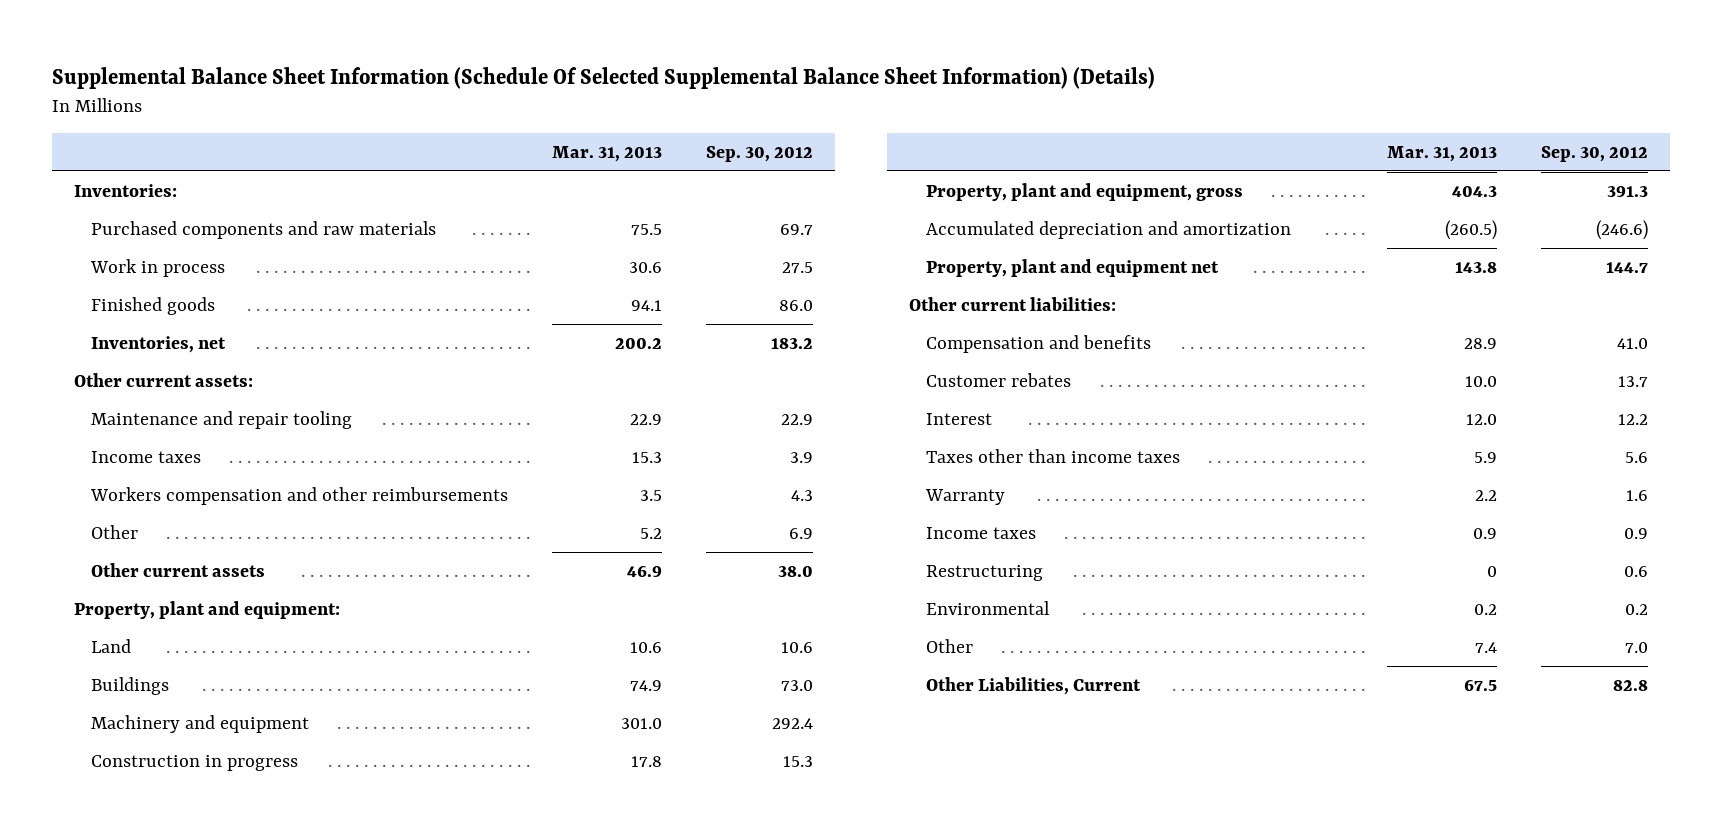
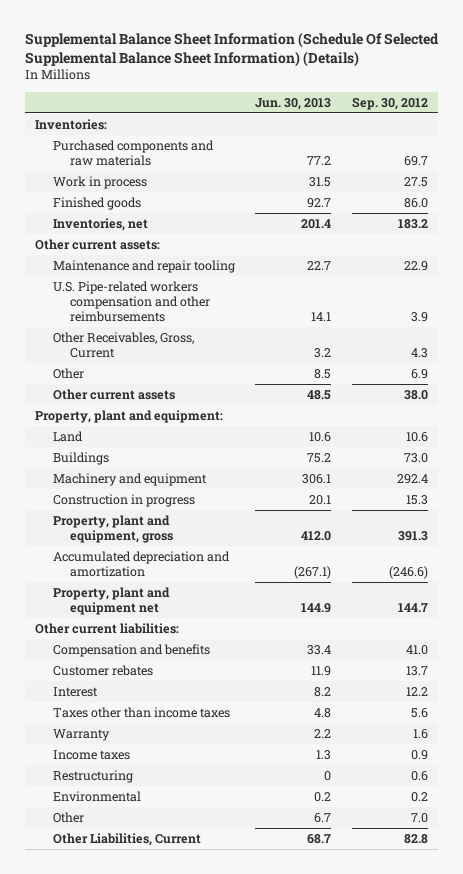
[551,145,662,162] Mar. 31, 2013 -> none
none -> [255,97,332,110] Jun. 30, 2013
[90,450,201,463] Income taxes -> none
[89,486,508,505] Workers compensation and other reimbursements -> [52,280,211,322] U.S. Pipe-related workers compensation and other reimbursements
[790,489,813,501] 4.3 -> [410,311,428,322] 3.9
none -> [52,331,194,358] Other Receivables, Gross, Current

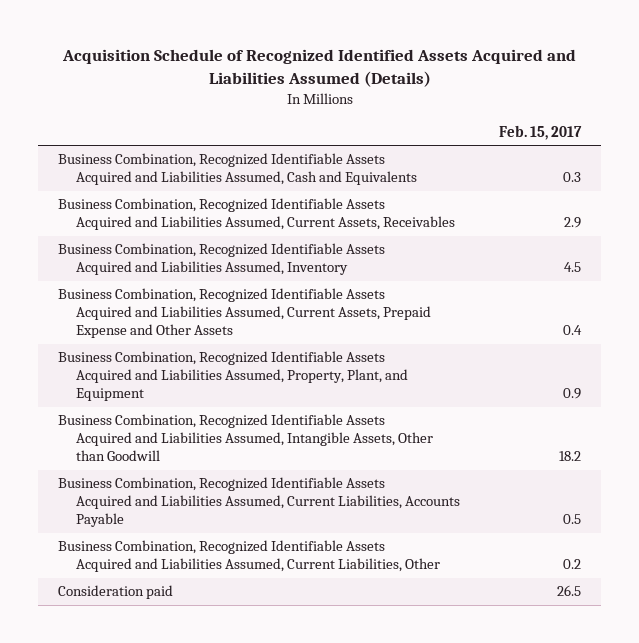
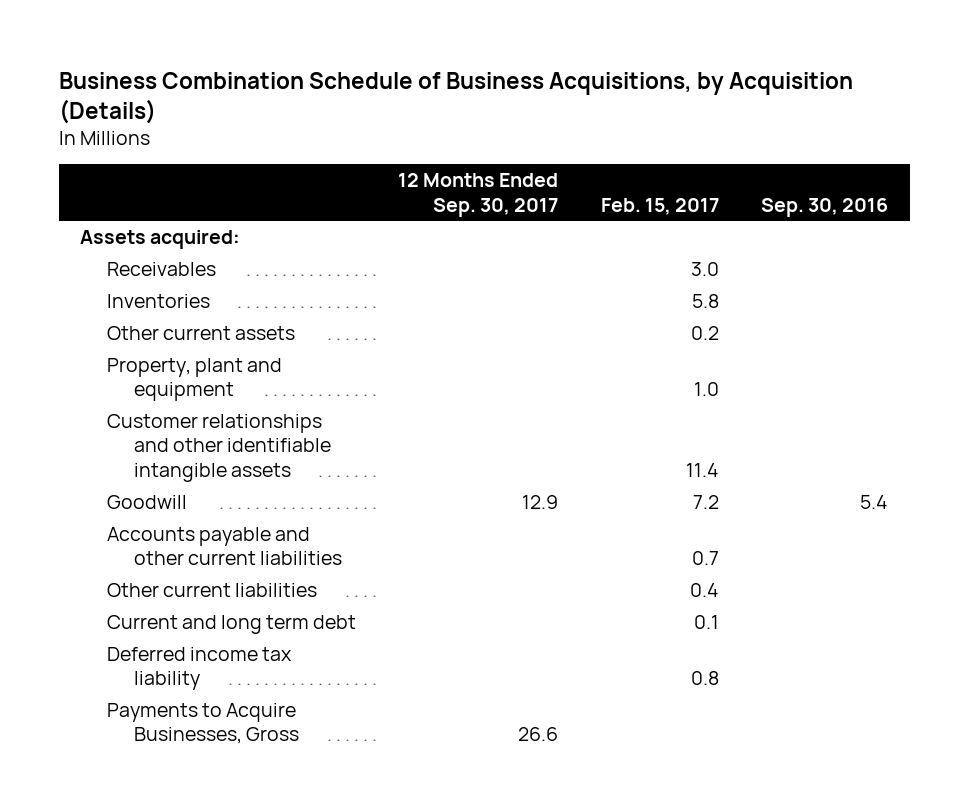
[61,48,576,87] Acquisition Schedule of Recognized Identified Assets Acquired and Liabilities Assumed (Details) -> [58,71,853,124] Business Combination Schedule of Business Acquisitions, by Acquisition (Details)
none -> [398,173,559,217] 12 Months Ended Sep. 30, 2017
none -> [761,197,889,217] Sep. 30, 2016
[57,153,417,186] Business Combination, Recognized Identifiable Assets Acquired and Liabilities Assumed, Cash and Equivalents -> none
[57,198,455,231] Business Combination, Recognized Identifiable Assets Acquired and Liabilities Assumed, Current Assets, Receivables -> none
[57,243,385,276] Business Combination, Recognized Identifiable Assets Acquired and Liabilities Assumed, Inventory -> none
[57,585,173,600] Consideration paid -> none
none -> [79,230,240,250] Assets acquired:
none -> [106,262,216,277] Receivables
none -> [106,294,210,309] Inventories
[57,288,431,339] Business Combination, Recognized Identifiable Assets Acquired and Liabilities Assumed, Current Assets, Prepaid Expense and Other Assets -> [106,326,295,341] Other current assets
[563,325,583,336] 0.4 -> [690,326,719,341] 0.2
[57,351,408,402] Business Combination, Recognized Identifiable Assets Acquired and Liabilities Assumed, Property, Plant, and Equipment -> [106,358,282,402] Property, plant and equipment
[563,388,582,400] 0.9 -> [693,382,719,397] 1.0
[57,414,433,462] Business Combination, Recognized Identifiable Assets Acquired and Liabilities Assumed, Intangible Assets, Other than Goodwill -> [106,414,331,482] Customer relationships and other identifiable intangible assets
[559,451,582,462] 18.2 -> [685,462,719,477] 11.4
none -> [106,495,187,510] Goodwill
[57,477,460,528] Business Combination, Recognized Identifiable Assets Acquired and Liabilities Assumed, Current Liabilities, Accounts Payable -> [106,527,342,566] Accounts payable and other current liabilities
[563,514,582,525] 0.5 -> [691,551,719,566] 0.7
[57,540,440,573] Business Combination, Recognized Identifiable Assets Acquired and Liabilities Assumed, Current Liabilities, Other -> [106,583,317,598] Other current liabilities
[563,559,582,570] 0.2 -> [689,583,719,598] 0.4
none -> [106,615,356,635] Current and long term debt
none -> [106,647,292,691] Deferred income tax liability
none -> [106,703,299,745] Payments to Acquire Businesses, Gross

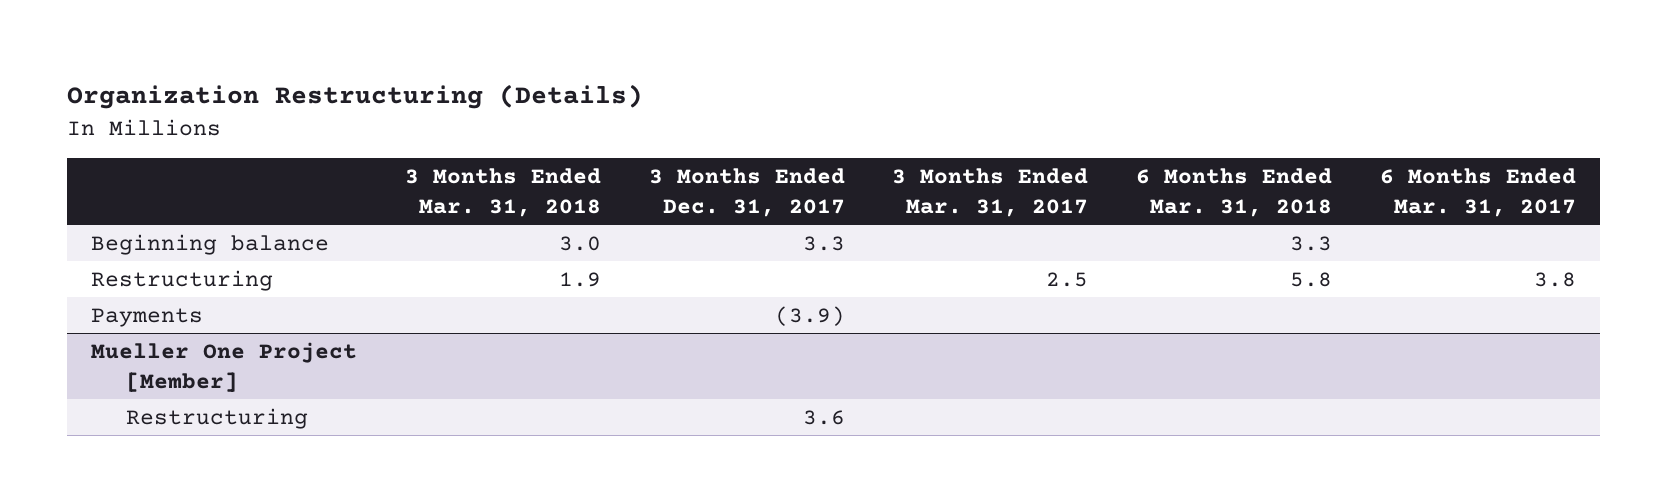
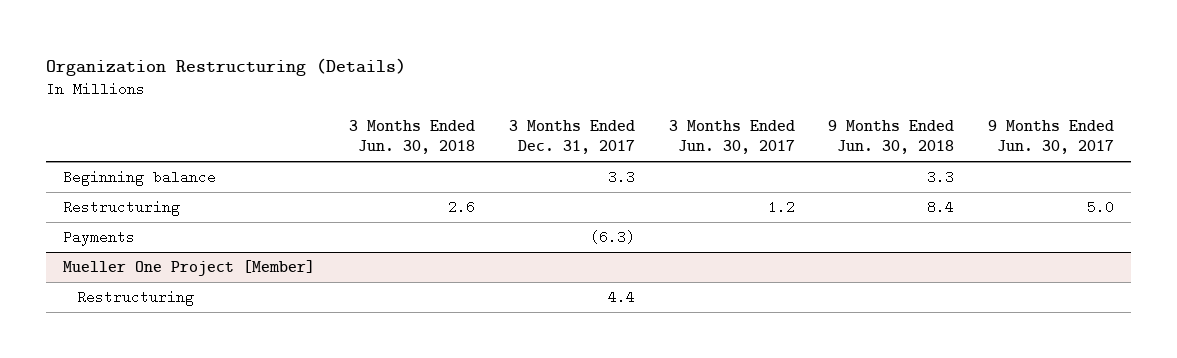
[405,167,602,217] 3 Months Ended Mar. 31, 2018 -> none
[892,167,1089,217] 3 Months Ended Mar. 31, 2017 -> none
[1136,167,1333,217] 6 Months Ended Mar. 31, 2018 -> none
[1379,167,1576,217] 6 Months Ended Mar. 31, 2017 -> none
none -> [348,120,475,154] 3 Months Ended Jun. 30, 2018
none -> [668,120,795,154] 3 Months Ended Jun. 30, 2017
none -> [828,120,955,154] 9 Months Ended Jun. 30, 2018
none -> [988,120,1115,154] 9 Months Ended Jun. 30, 2017
[774,305,845,326] (3.9) -> [589,230,635,245] (6.3)
[802,409,845,425] 3.6 -> [607,290,635,305] 4.4

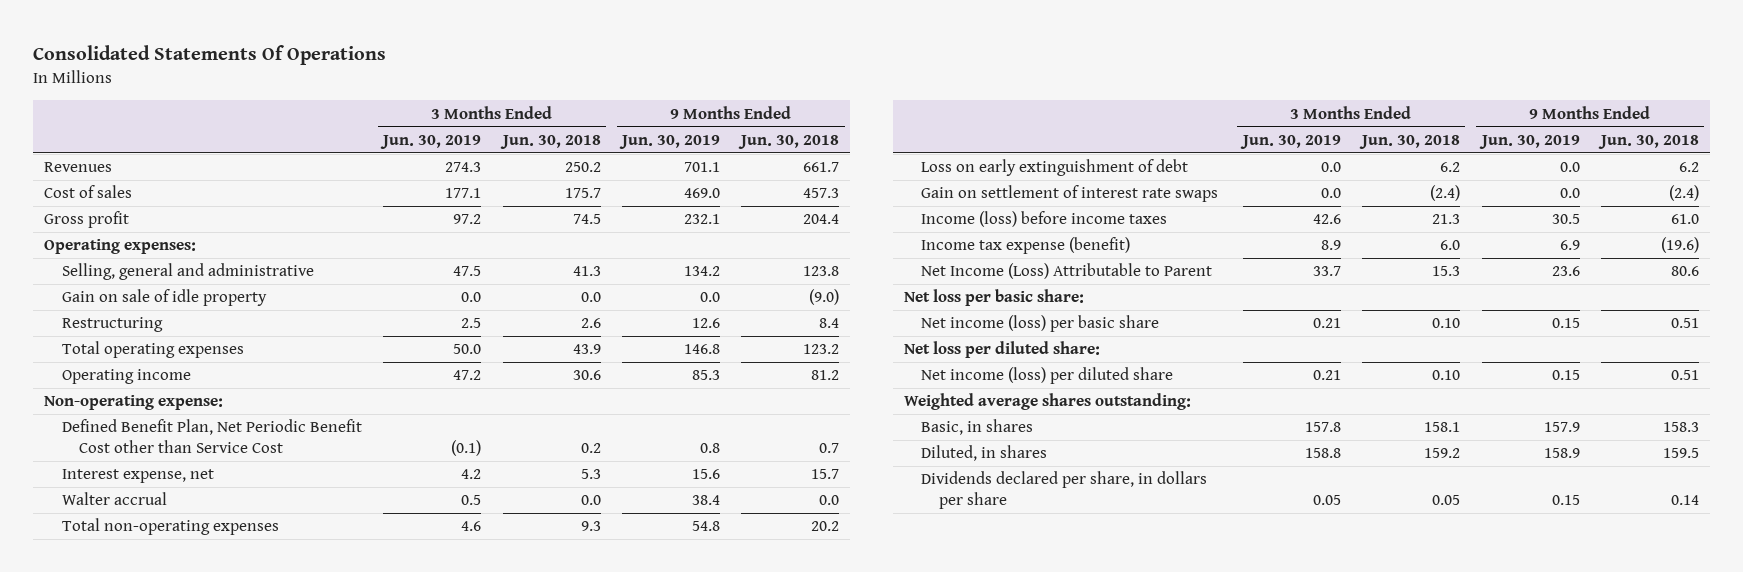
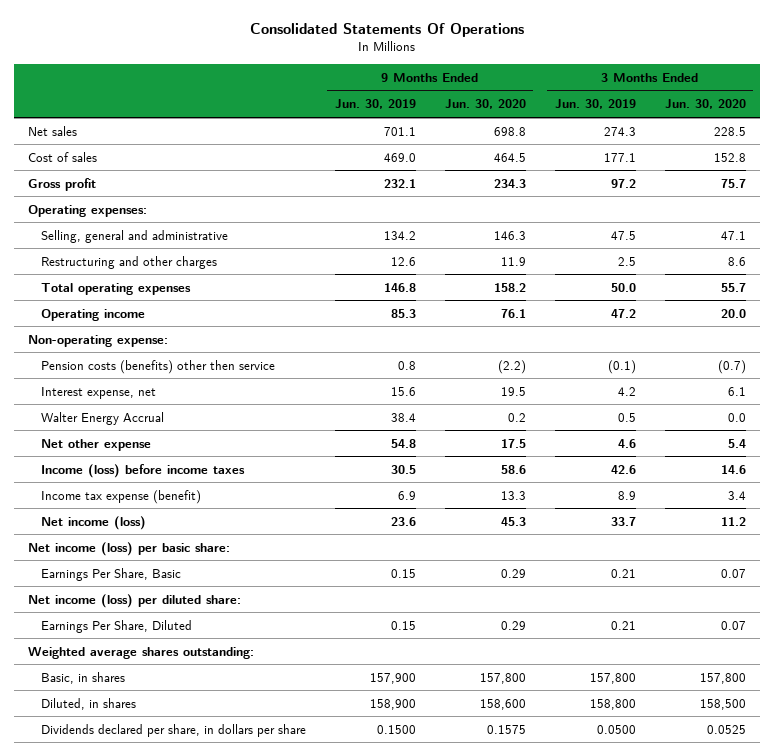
[499,134,601,149] Jun. 30, 2018 -> none
[738,134,840,149] Jun. 30, 2018 -> none
none -> [444,99,526,110] Jun. 30, 2020
none -> [664,99,746,110] Jun. 30, 2020
[44,162,113,173] Revenues -> [28,125,78,136] Net sales
[61,289,267,307] Gain on sale of idle property -> none
[61,317,163,333] Restructuring -> [40,255,217,269] Restructuring and other charges
[61,419,362,453] Defined Benefit Plan, Net Periodic Benefit Cost other than Service Cost -> [40,359,275,374] Pension costs (benefits) other then service
[921,159,1189,177] Loss on early extinguishment of debt -> none
[921,185,1219,203] Gain on settlement of interest rate swaps -> none
[61,492,167,506] Walter accrual -> [40,411,164,425] Walter Energy Accrual
[61,518,279,536] Total non-operating expenses -> [40,438,151,451] Net other expense
[921,263,1213,280] Net Income (Loss) Attributable to Parent -> [40,515,146,530] Net income (loss)
[903,289,1084,307] Net loss per basic share: -> [28,541,231,556] Net income (loss) per basic share:
[921,315,1160,333] Net income (loss) per basic share -> [40,567,181,581] Earnings Per Share, Basic
[903,341,1100,359] Net loss per diluted share: -> [28,593,242,608] Net income (loss) per diluted share:
[921,367,1174,385] Net income (loss) per diluted share -> [40,619,192,633] Earnings Per Share, Diluted
[1304,422,1341,433] 157.8 -> [589,672,636,684] 157,800
[1543,422,1580,433] 157.9 -> [369,672,416,684] 157,900
[1304,448,1341,459] 158.8 -> [589,698,636,710] 158,800
[1543,448,1580,459] 158.9 -> [369,698,416,710] 158,900
[1312,494,1341,505] 0.05 -> [596,724,636,734] 0.0500
[1551,494,1580,505] 0.15 -> [376,724,416,734] 0.1500

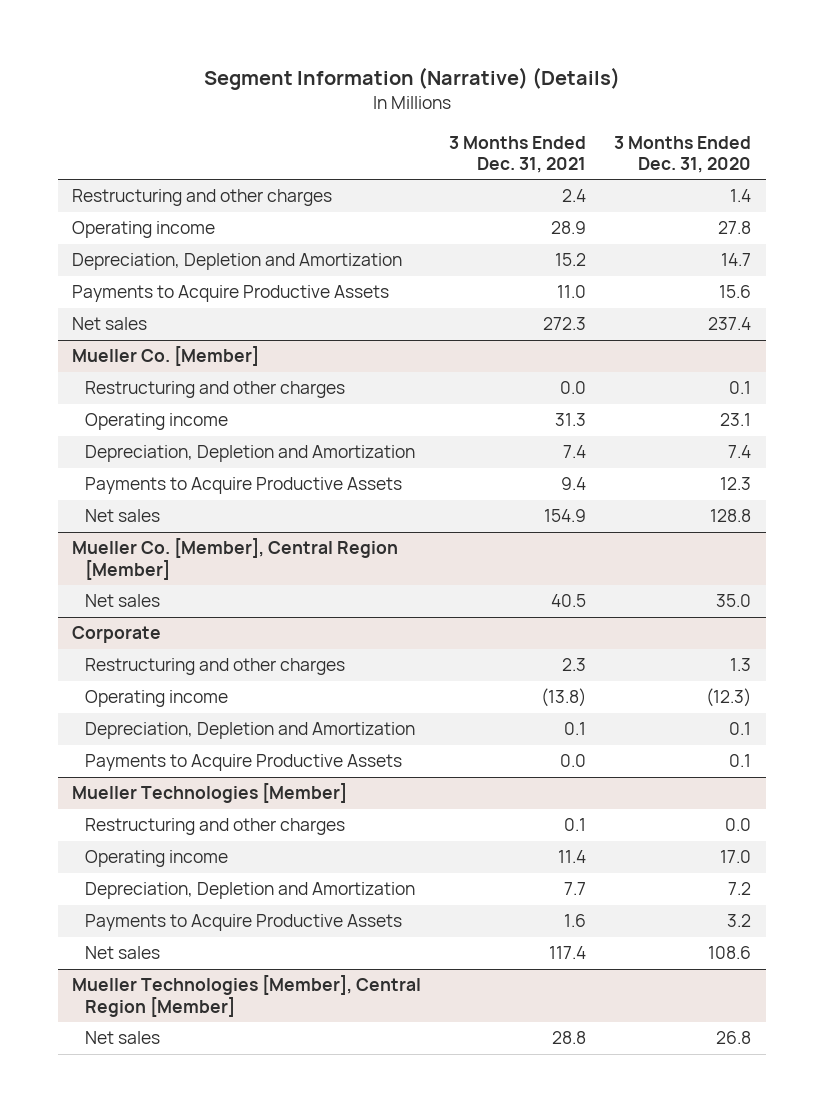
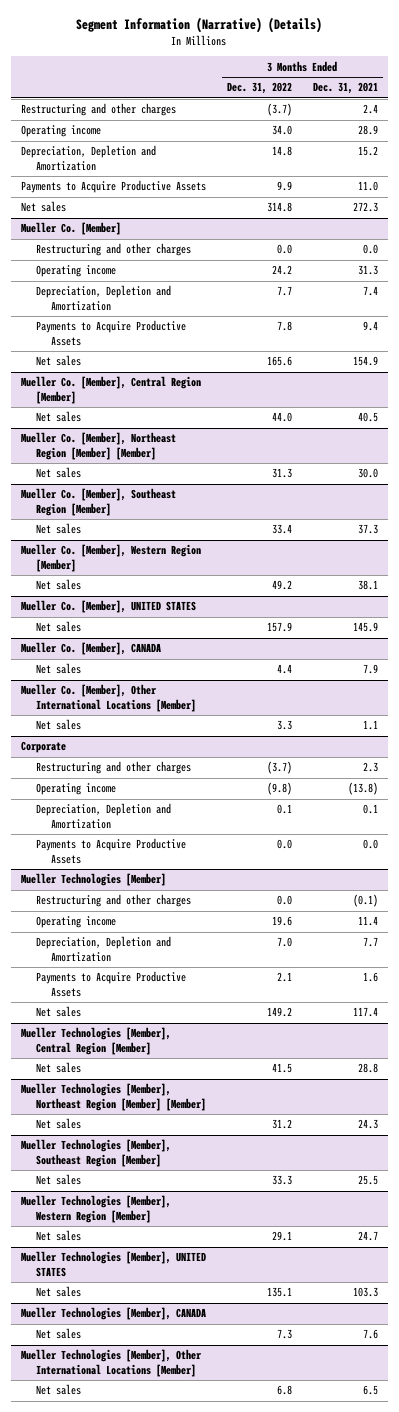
[614,135,752,173] 3 Months Ended Dec. 31, 2020 -> none
none -> [226,82,292,95] Dec. 31, 2022
none -> [21,432,177,461] Mueller Co. [Member], Northeast Region [Member] [Member]
none -> [36,467,82,479] Net sales
none -> [21,488,177,517] Mueller Co. [Member], Southeast Region [Member]
none -> [36,523,82,535] Net sales
none -> [21,544,202,573] Mueller Co. [Member], Western Region [Member]
none -> [36,579,82,591] Net sales
none -> [21,600,197,614] Mueller Co. [Member], UNITED STATES
none -> [36,621,82,633] Net sales
none -> [21,642,162,656] Mueller Co. [Member], CANADA
none -> [36,663,82,675] Net sales
none -> [21,684,197,713] Mueller Co. [Member], Other International Locations [Member]
none -> [36,719,82,731] Net sales
[564,818,587,832] 0.1 -> [352,894,378,908] (0.1)
none -> [21,1083,207,1112] Mueller Technologies [Member], Northeast Region [Member] [Member]
none -> [36,1118,82,1130] Net sales
none -> [21,1139,172,1168] Mueller Technologies [Member], Southeast Region [Member]
none -> [36,1174,82,1186] Net sales
none -> [21,1195,172,1224] Mueller Technologies [Member], Western Region [Member]
none -> [36,1230,82,1242] Net sales
none -> [21,1251,207,1278] Mueller Technologies [Member], UNITED STATES
none -> [36,1286,82,1298] Net sales
none -> [21,1307,207,1321] Mueller Technologies [Member], CANADA
none -> [36,1328,82,1340] Net sales
none -> [21,1349,203,1378] Mueller Technologies [Member], Other International Locations [Member]
none -> [36,1384,82,1396] Net sales

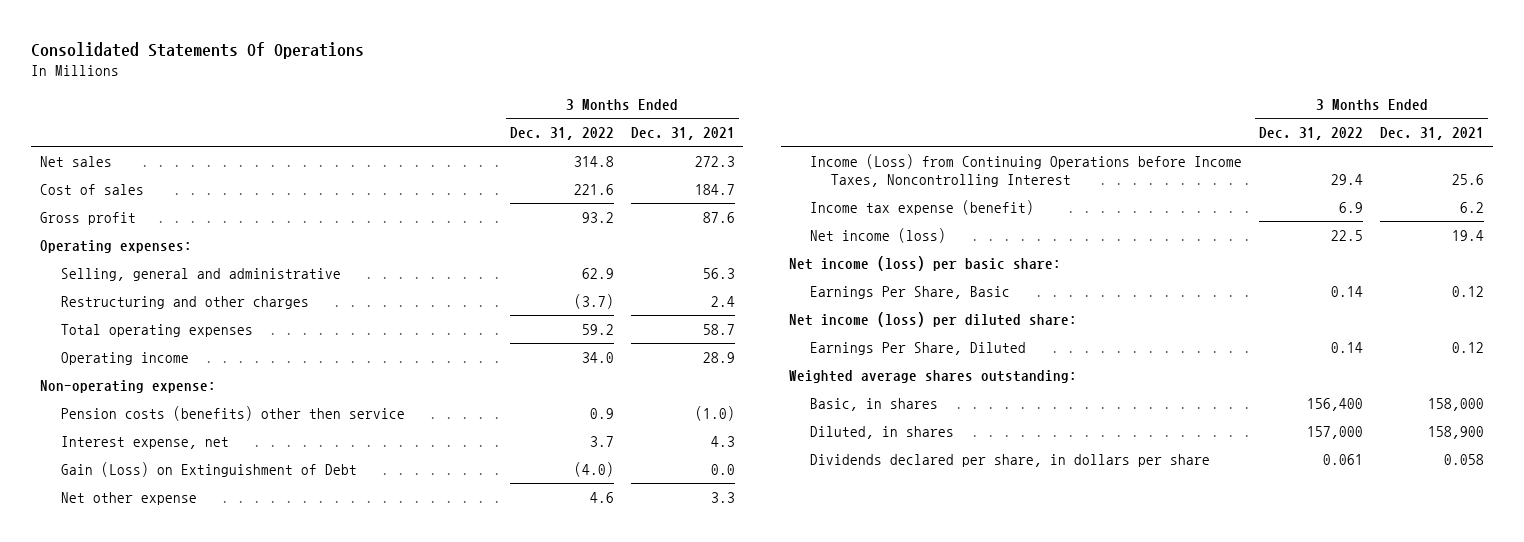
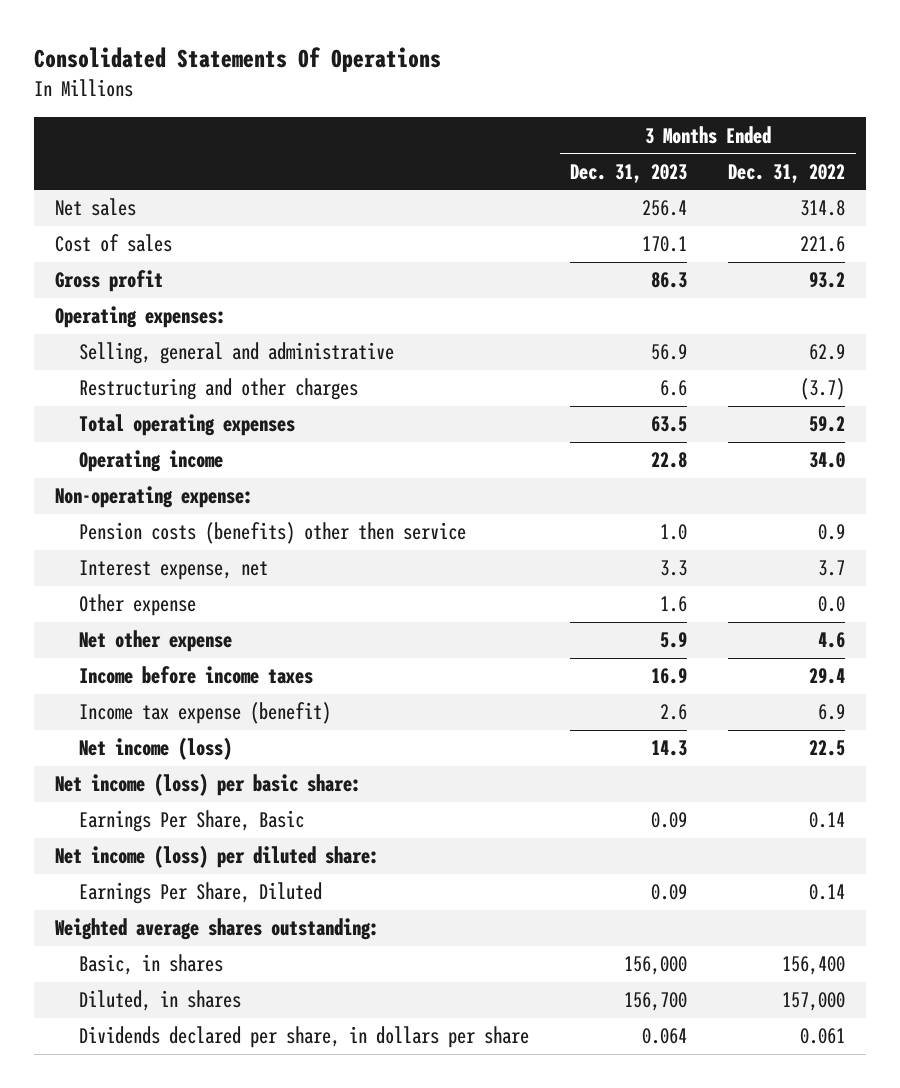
[630,127,735,141] Dec. 31, 2021 -> none
none -> [570,163,688,183] Dec. 31, 2023
[60,461,357,477] Gain (Loss) on Extinguishment of Debt -> none
none -> [79,594,197,617] Other expense
[810,153,1243,187] Income (Loss) from Continuing Operations before Income Taxes, Noncontrolling Interest -> [79,666,314,685] Income before income taxes

